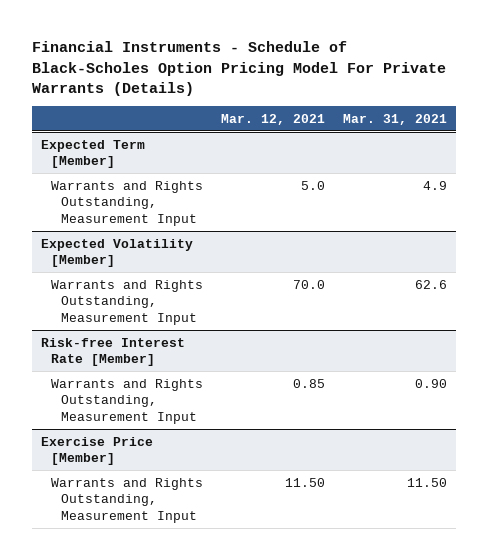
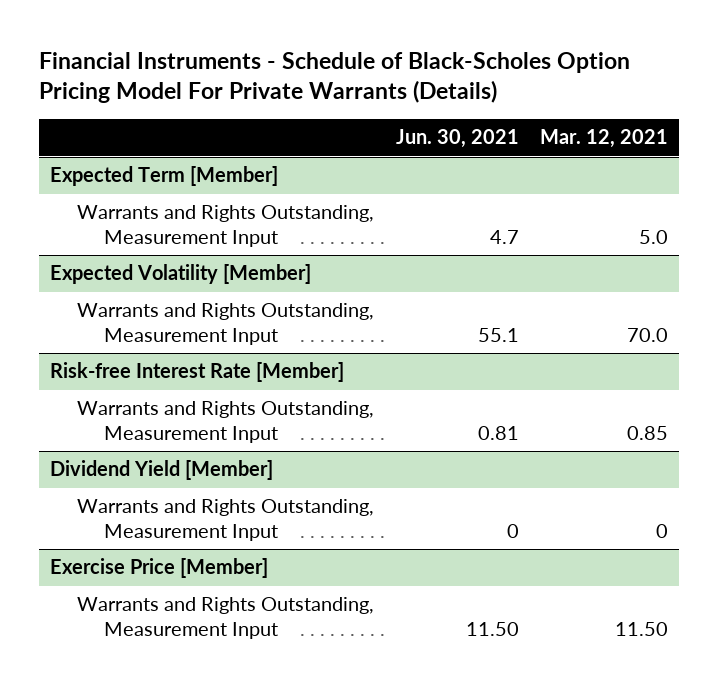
[342,113,447,125] Mar. 31, 2021 -> none
none -> [395,129,519,149] Jun. 30, 2021
none -> [49,460,273,481] Dividend Yield [Member]
none -> [76,499,374,541] Warrants and Rights Outstanding, Measurement Input

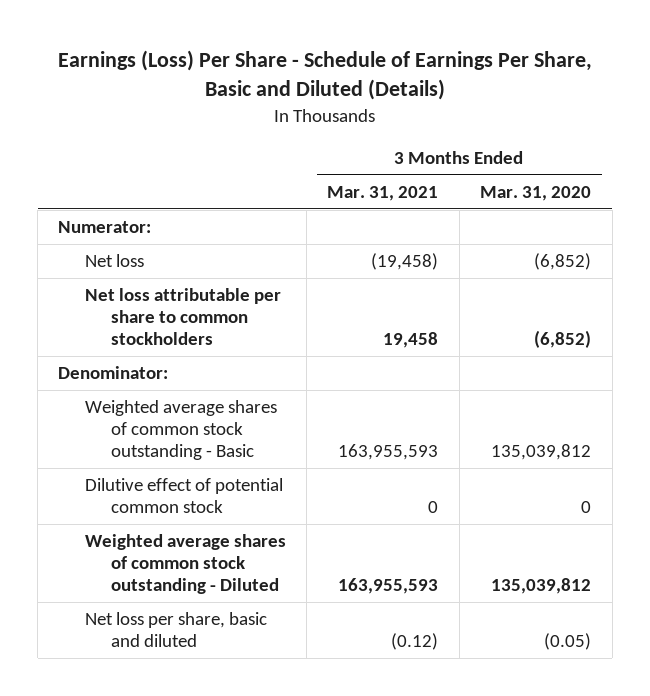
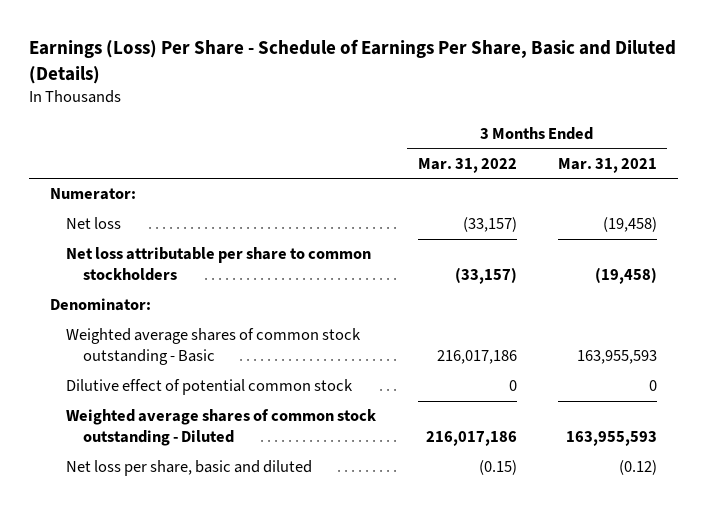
[480,185,592,201] Mar. 31, 2020 -> none
none -> [417,157,517,173] Mar. 31, 2022
[383,332,439,349] 19,458 -> [594,267,657,285] (19,458)

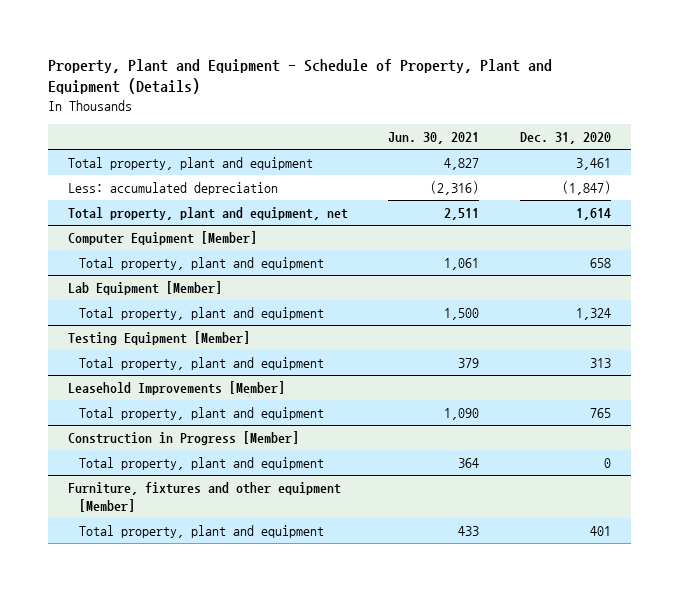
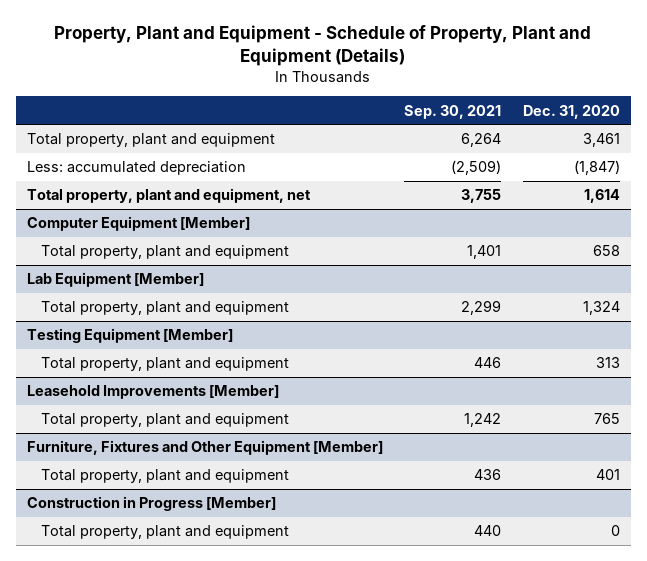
[388,131,480,144] Jun. 30, 2021 -> none
none -> [404,104,502,119] Sep. 30, 2021
none -> [27,440,384,456] Furniture, Fixtures and Other Equipment [Member]
none -> [41,469,290,484] Total property, plant and equipment
[68,481,342,512] Furniture, fixtures and other equipment [Member] -> none
[78,524,324,538] Total property, plant and equipment -> none

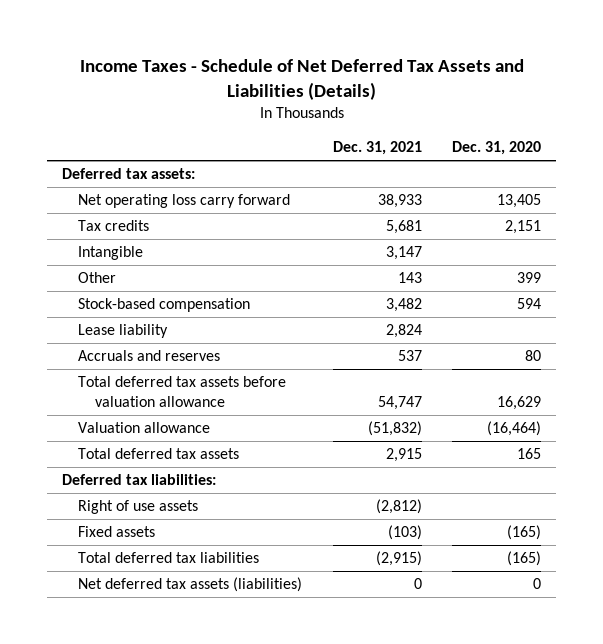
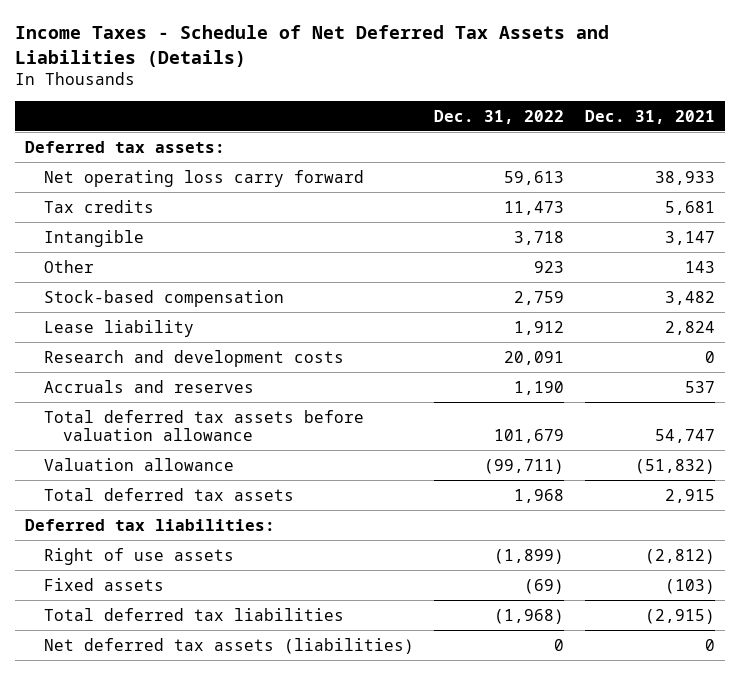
[451,141,541,156] Dec. 31, 2020 -> none
none -> [434,109,565,124] Dec. 31, 2022
none -> [43,349,344,367] Research and development costs

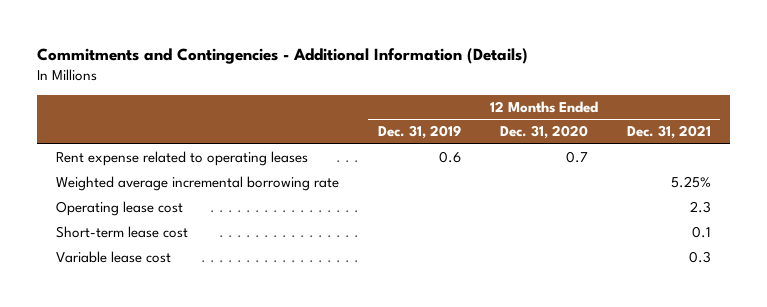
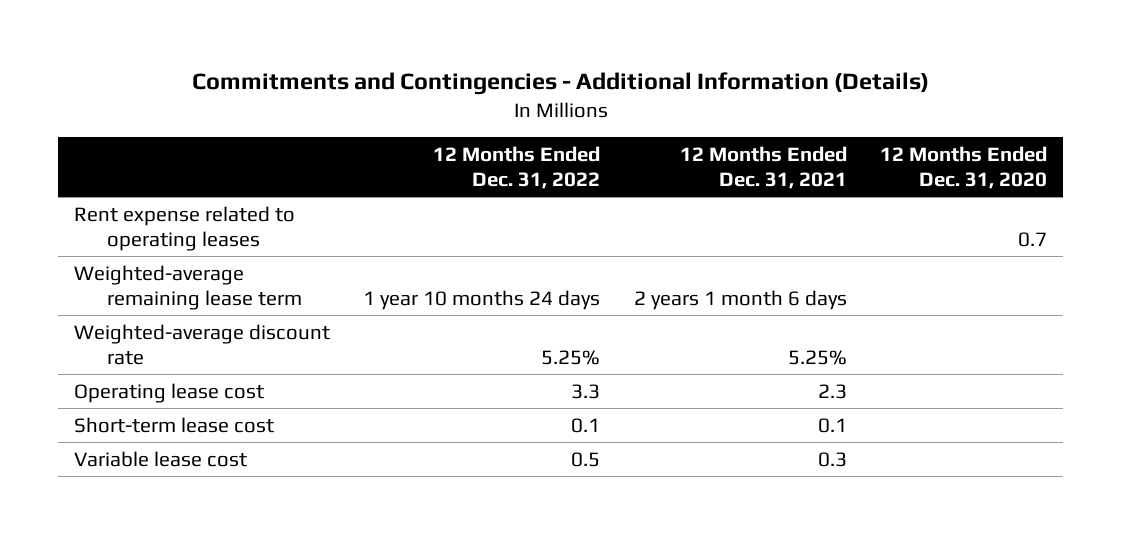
[378,125,462,140] Dec. 31, 2019 -> none
none -> [433,145,601,189] 12 Months Ended Dec. 31, 2022
none -> [74,264,302,310] Weighted-average remaining lease term
[56,176,340,192] Weighted average incremental borrowing rate -> [74,323,331,365] Weighted-average discount rate

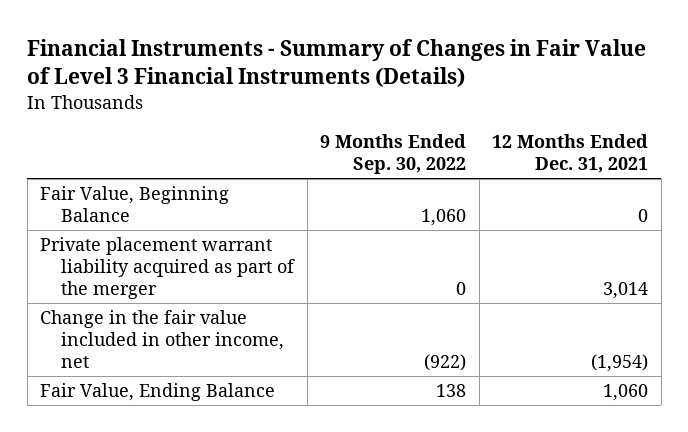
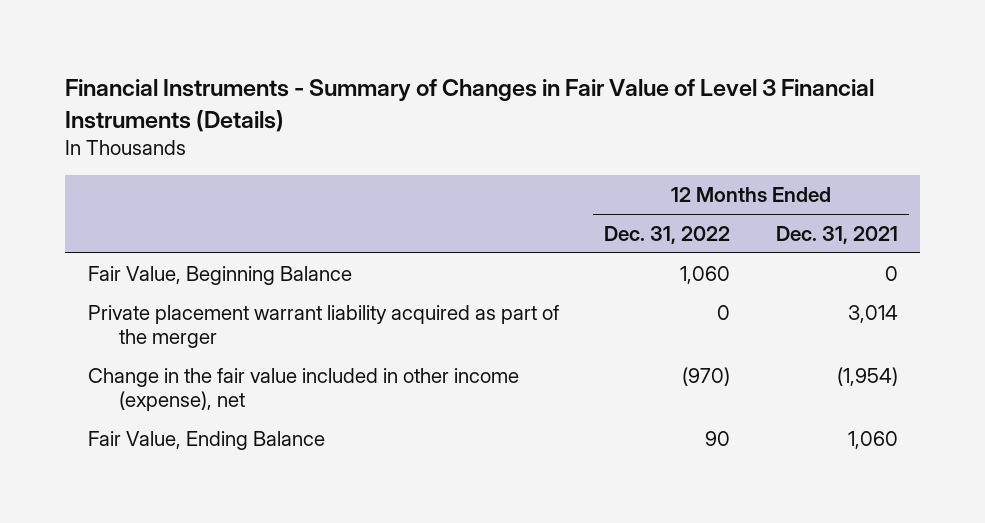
[320,134,467,175] 9 Months Ended Sep. 30, 2022 -> none
none -> [604,225,731,244] Dec. 31, 2022
[40,310,285,369] Change in the fair value included in other income, net -> [87,367,519,411] Change in the fair value included in other income (expense), net

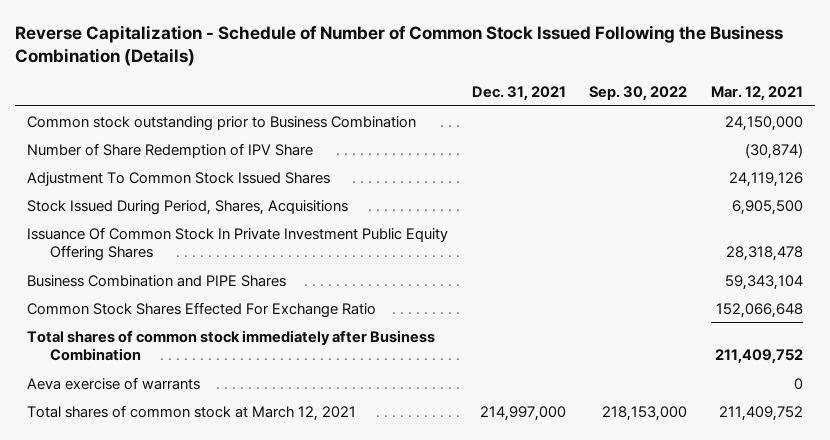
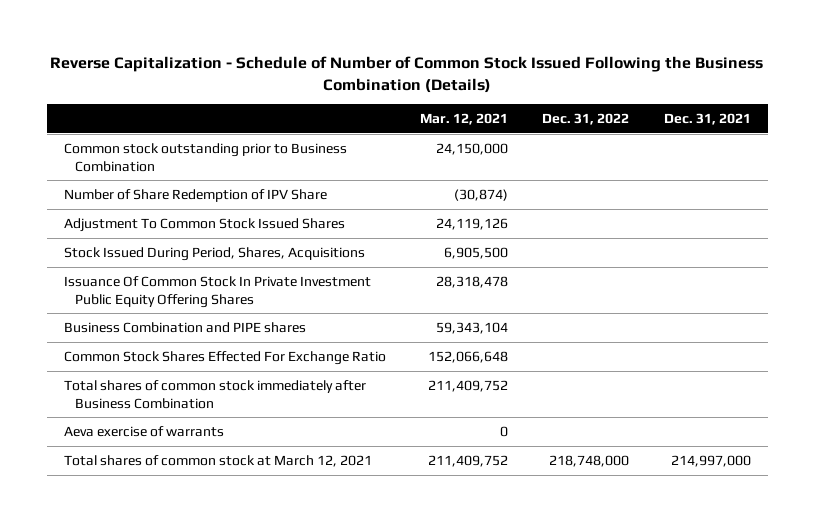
[589,85,688,101] Sep. 30, 2022 -> none
none -> [542,113,630,126] Dec. 31, 2022
[27,274,287,287] Business Combination and PIPE Shares -> [63,321,306,333] Business Combination and PIPE shares

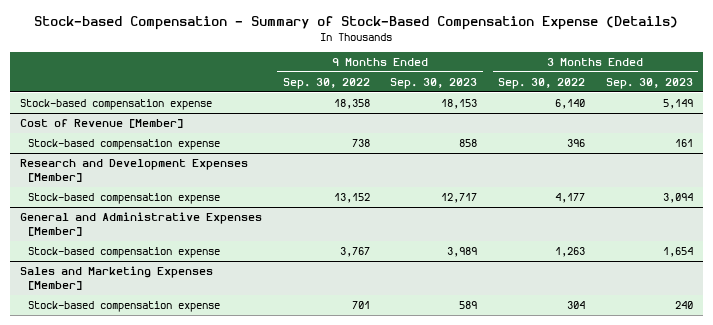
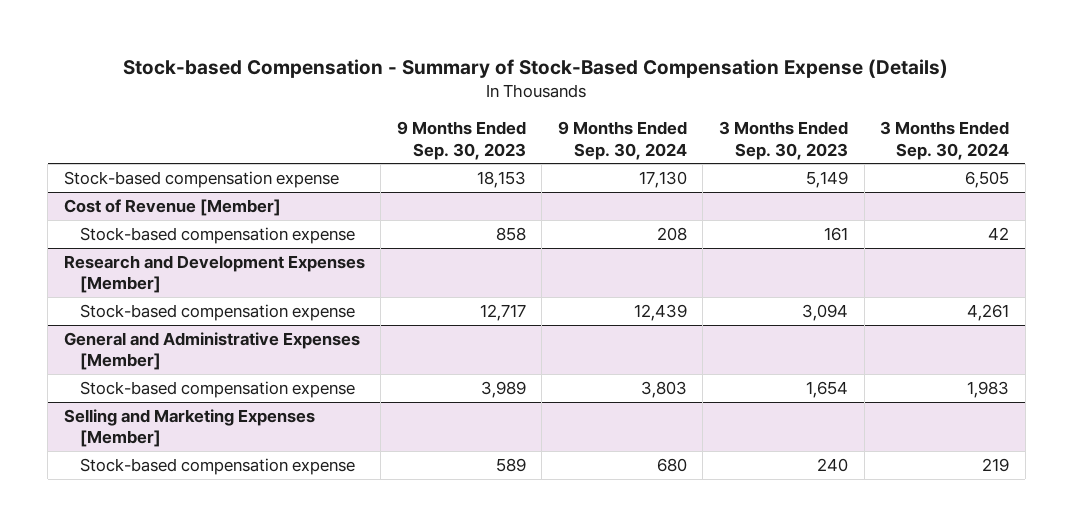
[282,77,370,89] Sep. 30, 2022 -> none
[498,77,586,89] Sep. 30, 2022 -> none
none -> [557,121,687,160] 9 Months Ended Sep. 30, 2024
none -> [880,121,1010,160] 3 Months Ended Sep. 30, 2024
[19,266,213,290] Sales and Marketing Expenses [Member] -> [63,409,315,448] Selling and Marketing Expenses [Member]

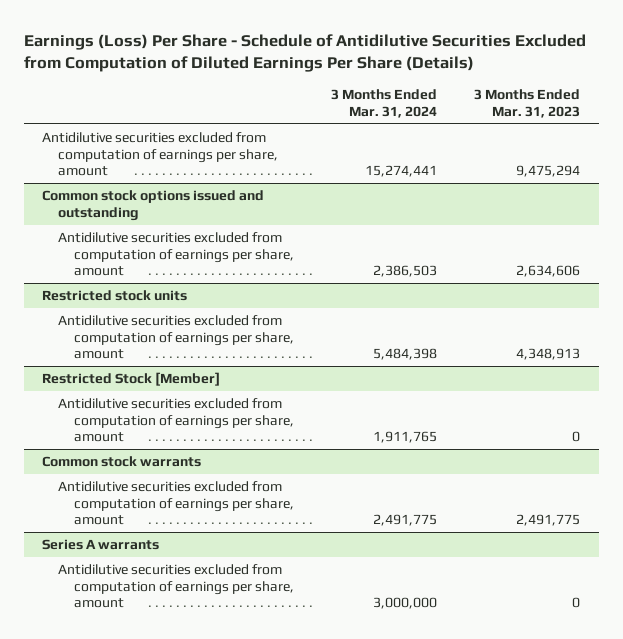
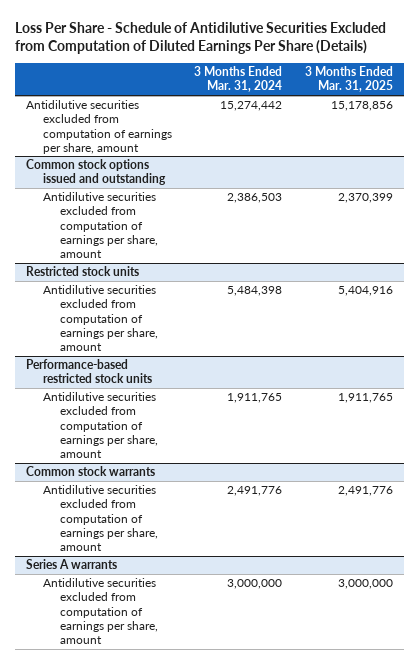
[24,33,587,72] Earnings (Loss) Per Share - Schedule of Antidilutive Securities Excluded from Computation of Diluted Earnings Per Share (Details) -> [15,22,387,55] Loss Per Share - Schedule of Antidilutive Securities Excluded from Computation of Diluted Earnings Per Share (Details)
[474,89,581,118] 3 Months Ended Mar. 31, 2023 -> none
none -> [305,66,394,93] 3 Months Ended Mar. 31, 2025
[365,165,438,178] 15,274,441 -> [220,101,283,112] 15,274,442
[42,372,221,387] Restricted Stock [Member] -> [26,359,152,384] Performance-based restricted stock units
[373,514,438,527] 2,491,775 -> [227,486,283,497] 2,491,776

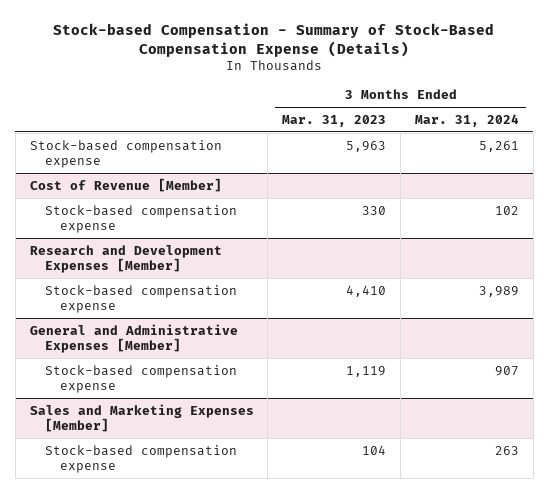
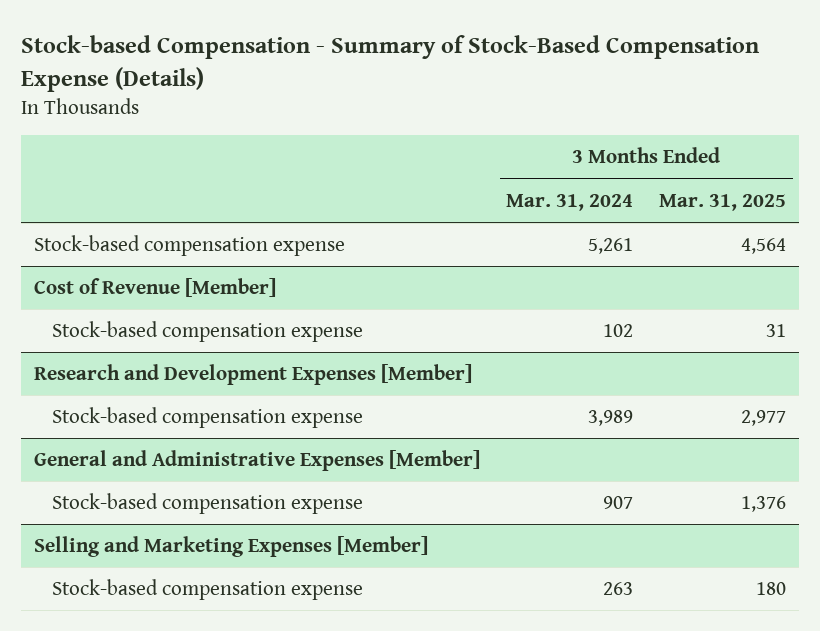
[282,114,387,127] Mar. 31, 2023 -> none
none -> [659,193,787,211] Mar. 31, 2025
[29,403,254,433] Sales and Marketing Expenses [Member] -> [33,536,428,558] Selling and Marketing Expenses [Member]

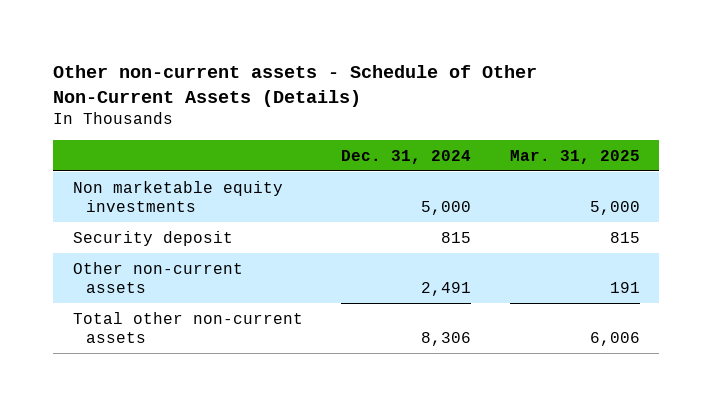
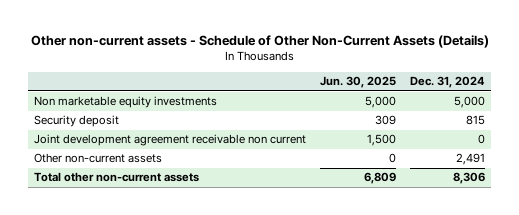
[509,149,640,164] Mar. 31, 2025 -> none
none -> [320,76,397,89] Jun. 30, 2025
none -> [34,134,307,147] Joint development agreement receivable non current

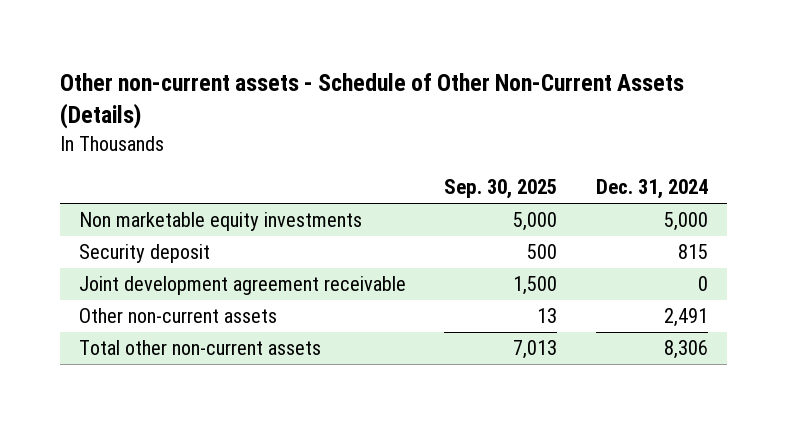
[320,76,397,89] Jun. 30, 2025 -> none
none -> [444,179,558,200] Sep. 30, 2025
[34,134,307,147] Joint development agreement receivable non current -> [78,276,406,296] Joint development agreement receivable

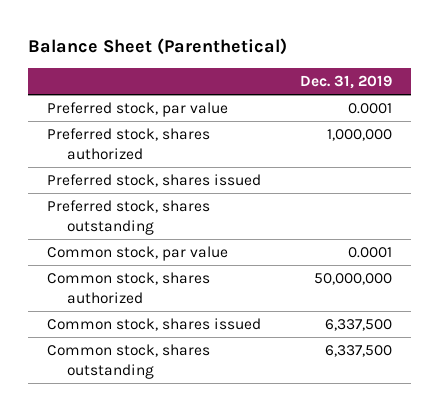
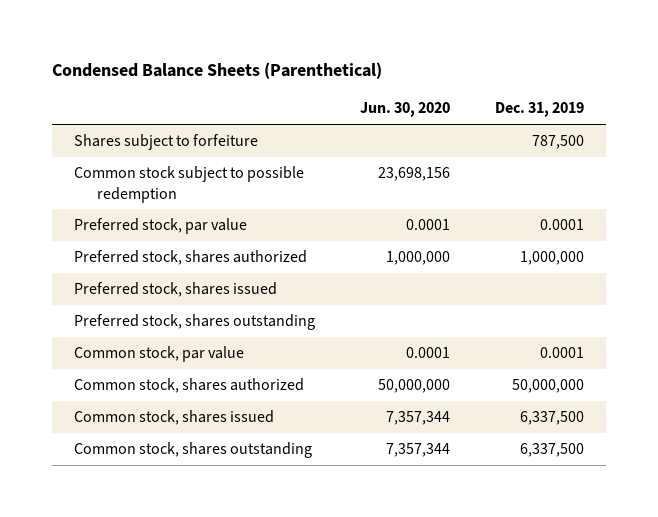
[28,38,288,56] Balance Sheet (Parenthetical) -> [51,62,382,80] Condensed Balance Sheets (Parenthetical)
none -> [359,102,450,118] Jun. 30, 2020
none -> [74,134,259,151] Shares subject to forfeiture
none -> [74,166,305,203] Common stock subject to possible redemption

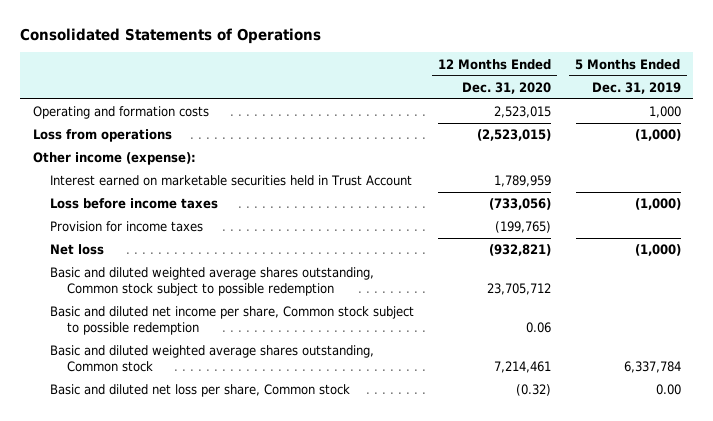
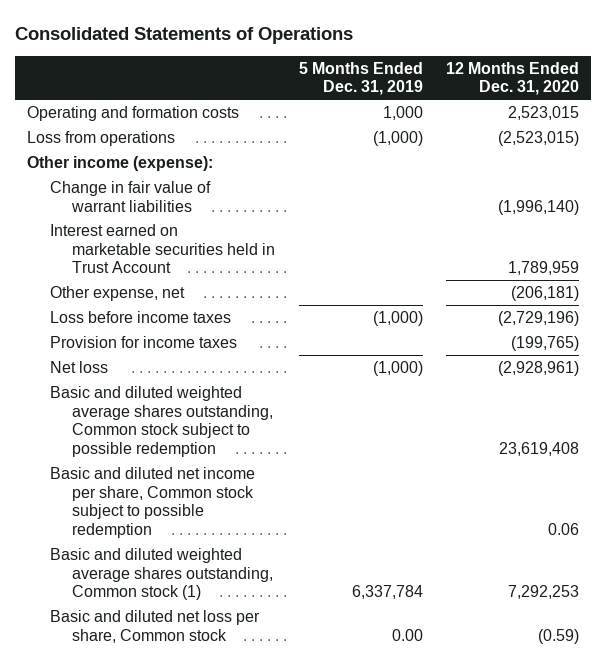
none -> [49,180,211,212] Change in fair value of warrant liabilities
none -> [49,285,185,301] Other expense, net
[489,198,552,211] (733,056) -> [498,310,580,326] (2,729,196)
[489,244,552,257] (932,821) -> [498,360,580,376] (2,928,961)
[487,283,552,296] 23,705,712 -> [499,442,580,457] 23,619,408
[49,345,374,373] Basic and diluted weighted average shares outstanding, Common stock -> [49,547,274,601] Basic and diluted weighted average shares outstanding, Common stock (1)
[494,361,552,374] 7,214,461 -> [508,585,580,600] 7,292,253
[516,384,552,397] (0.32) -> [538,628,580,644] (0.59)

